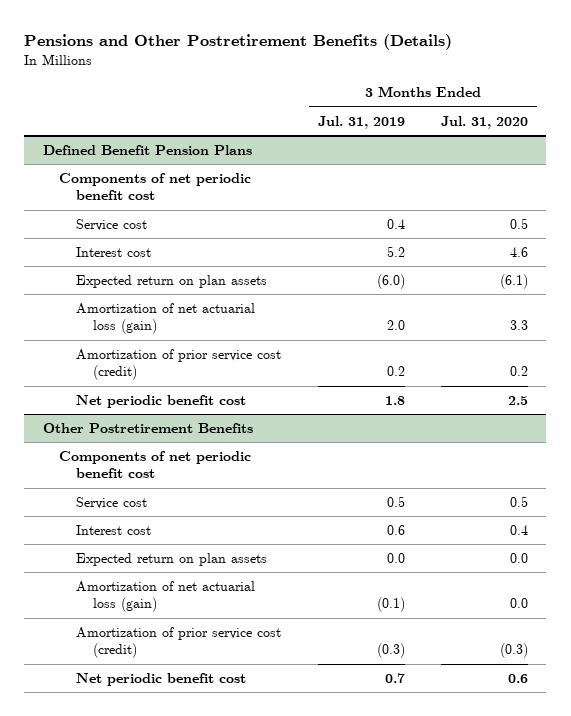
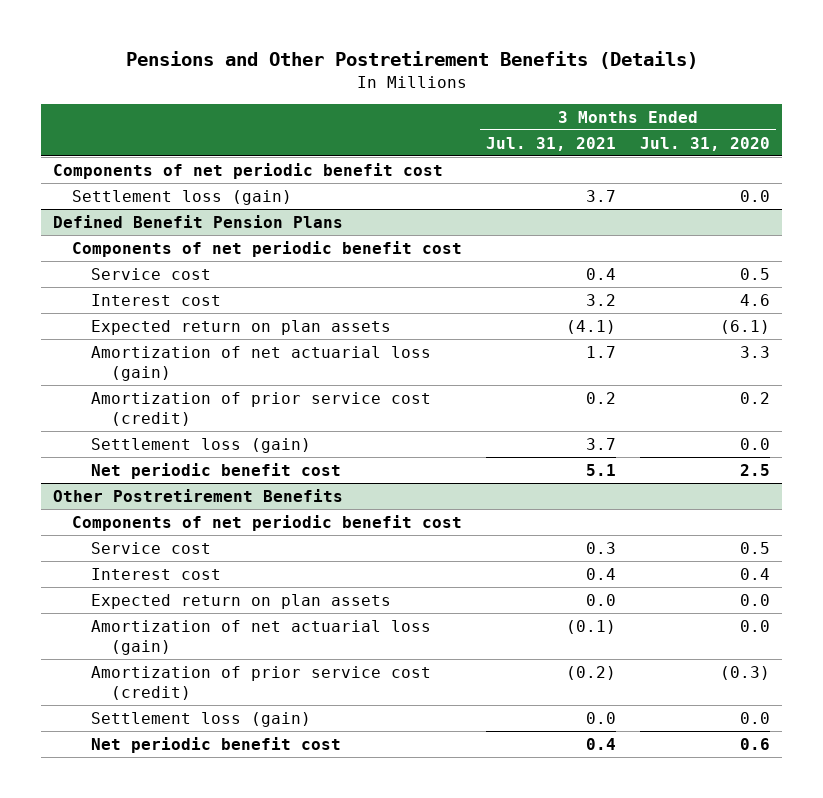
[317,115,405,129] Jul. 31, 2019 -> none
none -> [486,136,617,151] Jul. 31, 2021
none -> [53,162,444,179] Components of net periodic benefit cost
none -> [72,189,293,205] Settlement loss (gain)
none -> [91,437,312,453] Settlement loss (gain)
none -> [91,711,312,727] Settlement loss (gain)

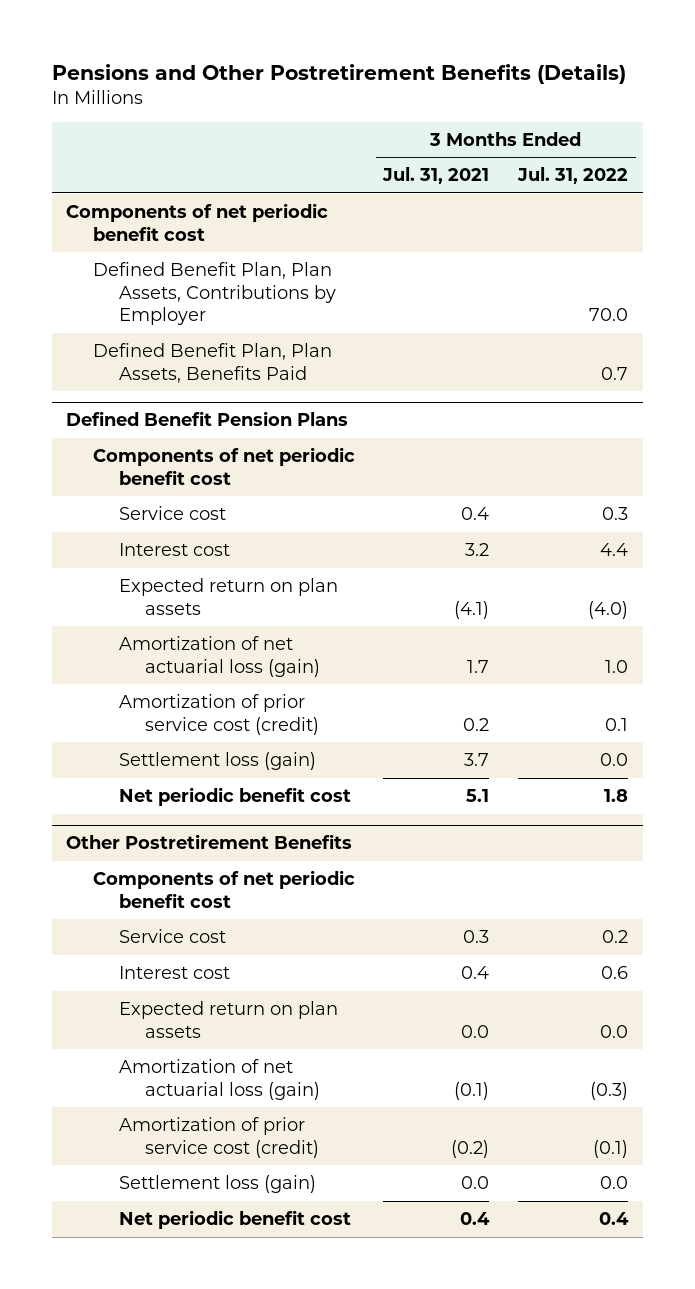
[640,136,771,151] Jul. 31, 2020 -> none
none -> [517,167,629,185] Jul. 31, 2022
[72,189,293,205] Settlement loss (gain) -> none
none -> [92,262,336,326] Defined Benefit Plan, Plan Assets, Contributions by Employer
none -> [92,343,332,383] Defined Benefit Plan, Plan Assets, Benefits Paid

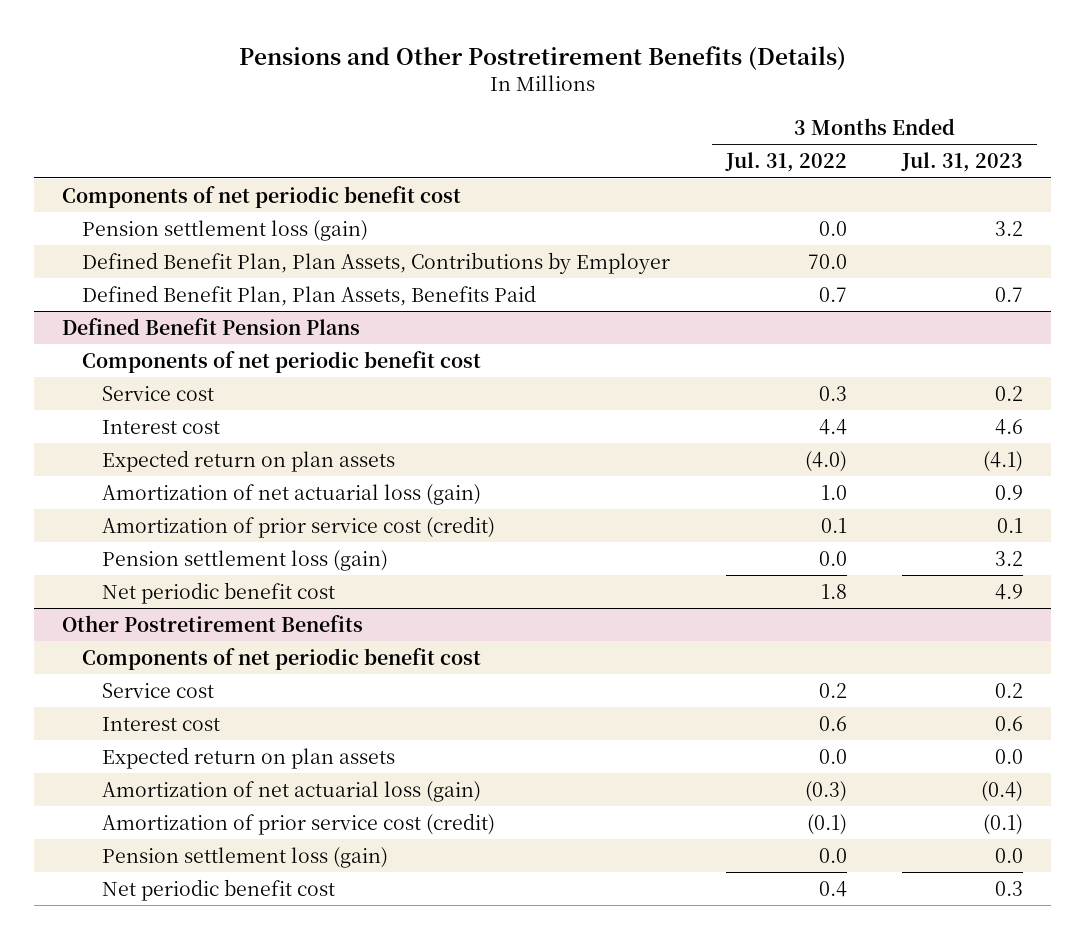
[382,167,490,185] Jul. 31, 2021 -> none
none -> [901,152,1024,173] Jul. 31, 2023
none -> [81,219,368,241] Pension settlement loss (gain)
[118,752,316,771] Settlement loss (gain) -> [102,549,389,571] Pension settlement loss (gain)
[118,1175,316,1194] Settlement loss (gain) -> [102,846,389,868] Pension settlement loss (gain)

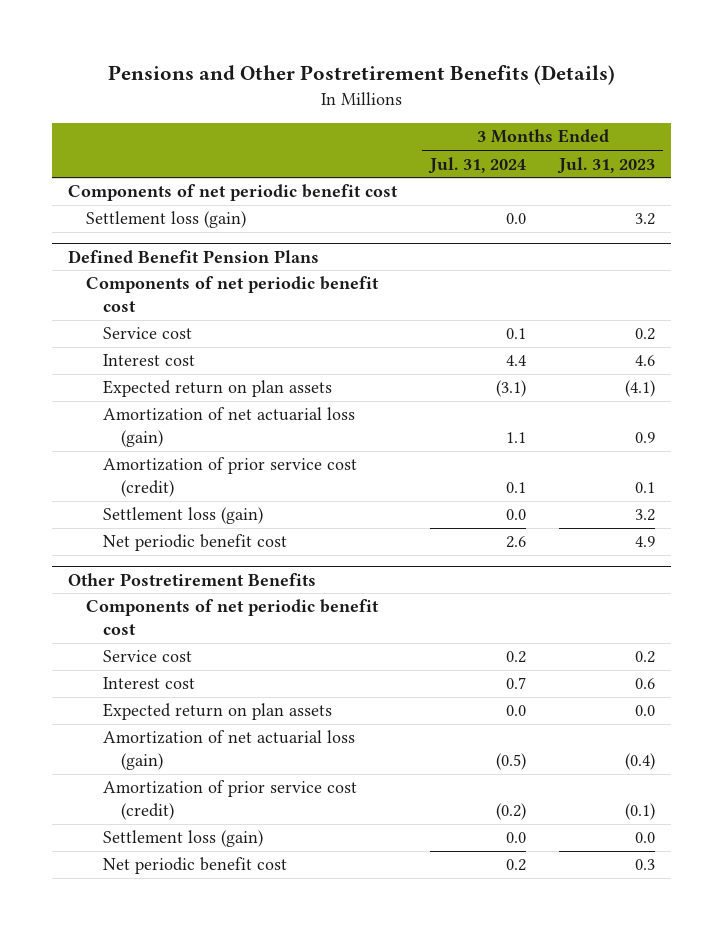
[724,152,847,173] Jul. 31, 2022 -> none
none -> [428,156,527,174] Jul. 31, 2024
[81,251,670,274] Defined Benefit Plan, Plan Assets, Contributions by Employer -> none
[81,284,536,306] Defined Benefit Plan, Plan Assets, Benefits Paid -> none
[81,219,368,241] Pension settlement loss (gain) -> [85,211,246,229] Settlement loss (gain)
[102,549,389,571] Pension settlement loss (gain) -> [103,507,264,525] Settlement loss (gain)
[102,846,389,868] Pension settlement loss (gain) -> [103,830,264,848] Settlement loss (gain)

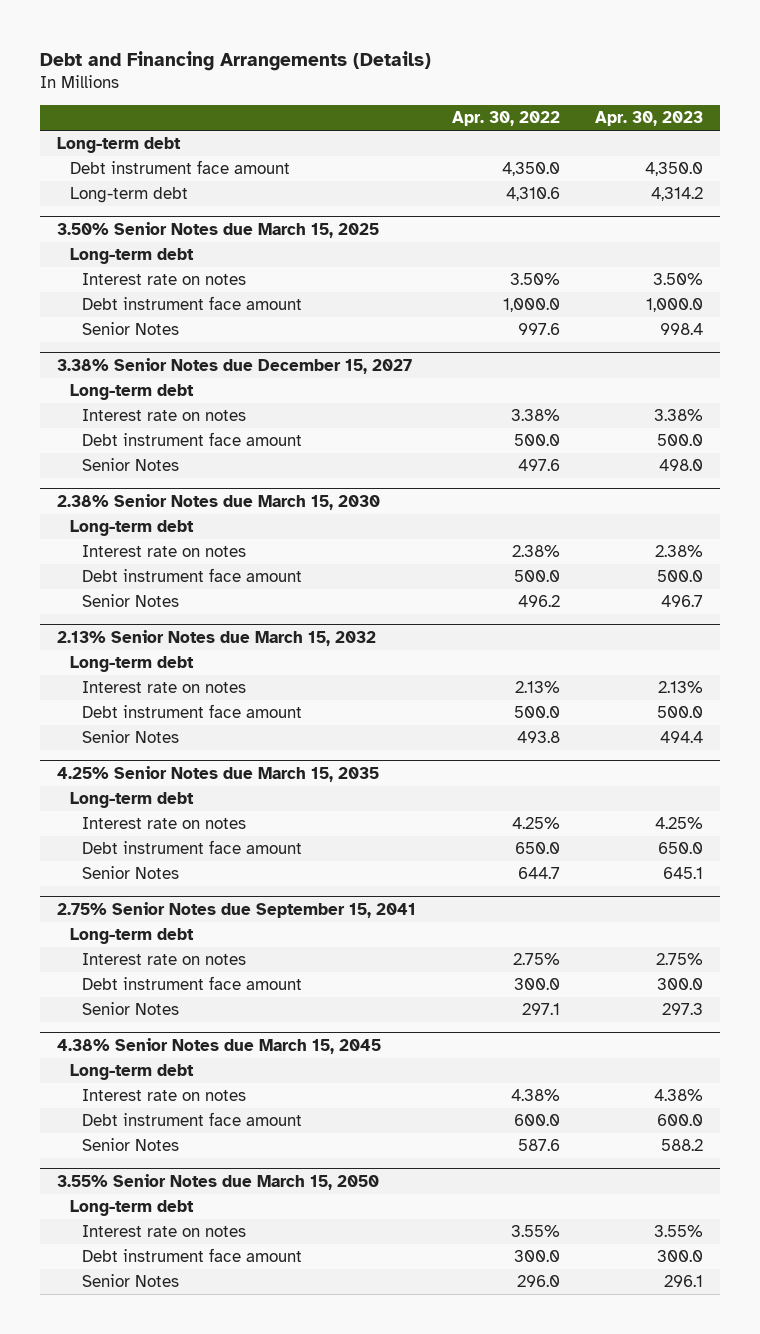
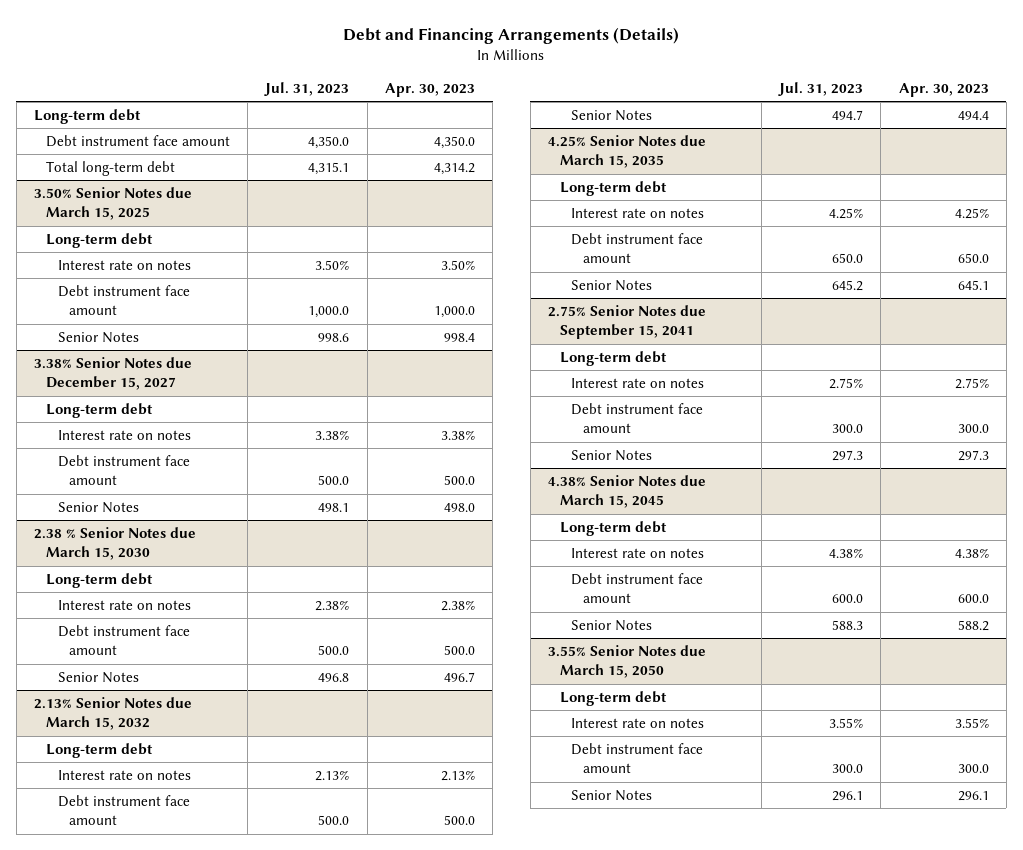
[451,111,560,127] Apr. 30, 2022 -> none
none -> [264,81,350,96] Jul. 31, 2023
[69,187,188,204] Long-term debt -> [45,161,175,177] Total long-term debt
[57,493,381,510] 2.38% Senior Notes due March 15, 2030 -> [34,527,197,561] 2.38 % Senior Notes due March 15, 2030

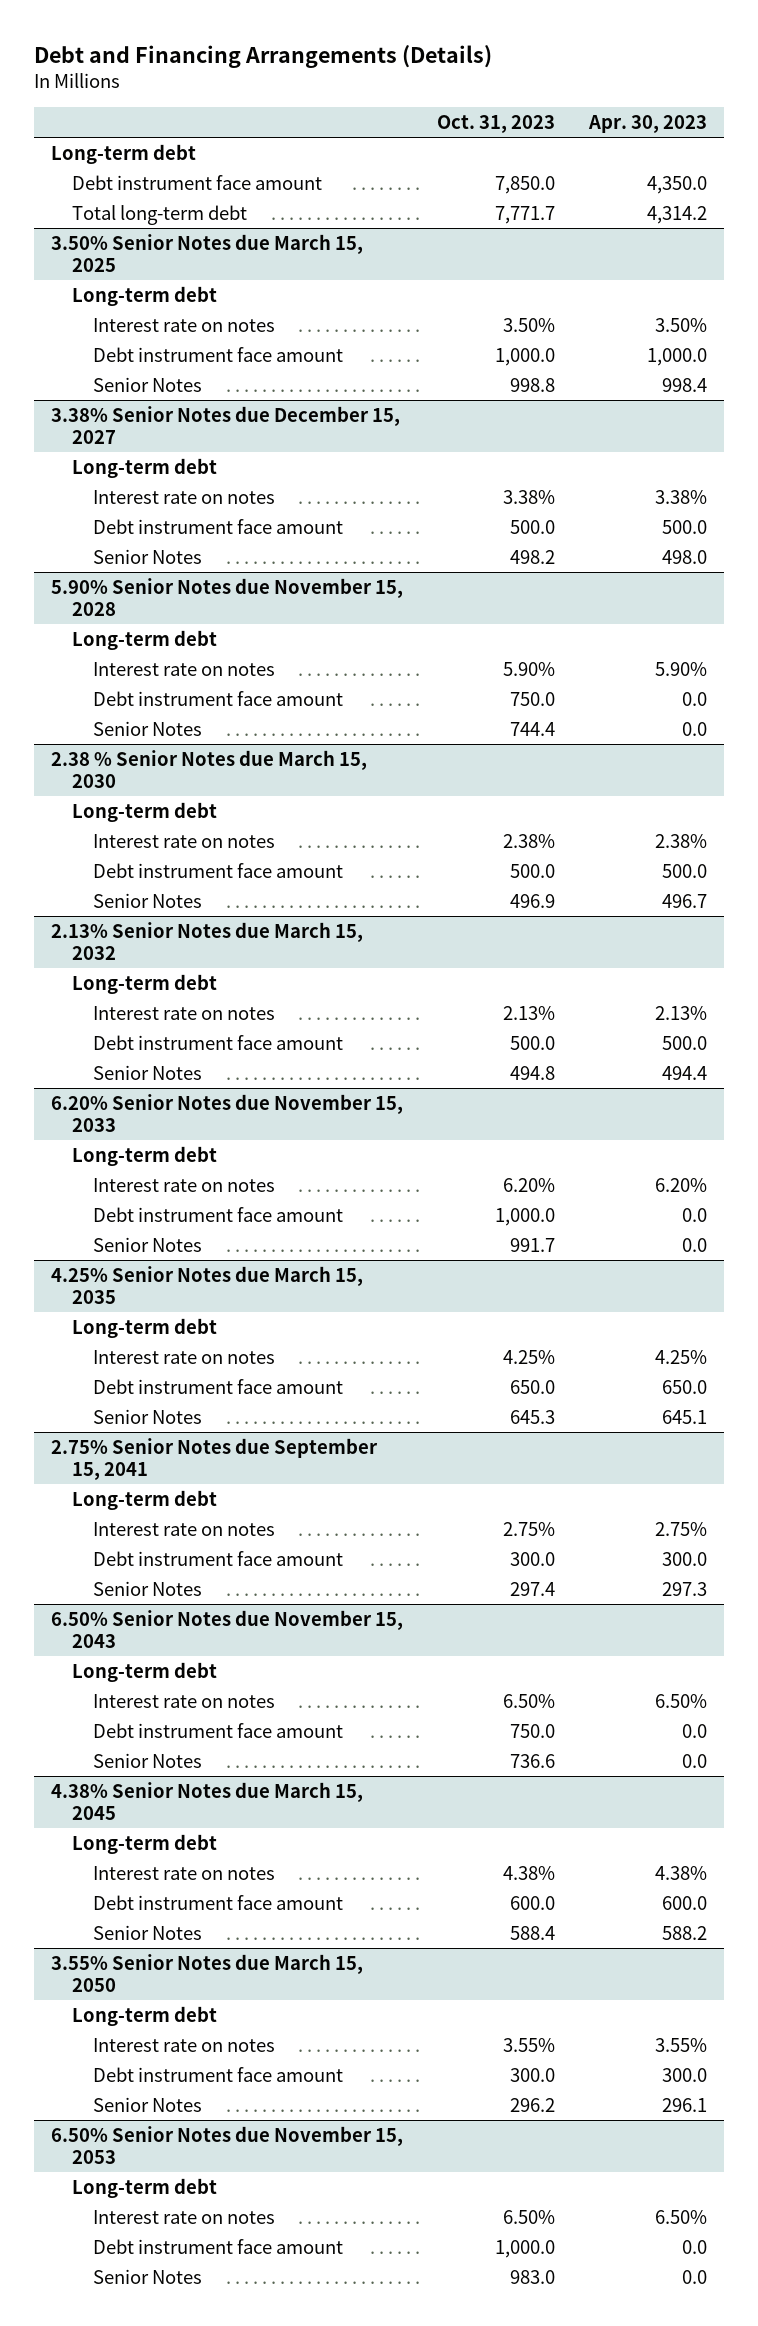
[264,81,350,96] Jul. 31, 2023 -> none
none -> [436,114,555,133] Oct. 31, 2023
none -> [50,578,403,616] 5.90% Senior Notes due November 15, 2028
none -> [72,630,218,651] Long-term debt
none -> [93,662,276,677] Interest rate on notes
none -> [93,691,344,707] Debt instrument face amount
none -> [93,721,203,737] Senior Notes
none -> [50,1094,403,1132] 6.20% Senior Notes due November 15, 2033
none -> [72,1146,218,1167] Long-term debt
none -> [93,1178,276,1193] Interest rate on notes
none -> [93,1207,344,1223] Debt instrument face amount
none -> [93,1237,203,1253] Senior Notes
none -> [50,1610,403,1648] 6.50% Senior Notes due November 15, 2043
none -> [72,1662,218,1683] Long-term debt
none -> [93,1694,276,1709] Interest rate on notes
none -> [93,1723,344,1739] Debt instrument face amount
none -> [93,1753,203,1769] Senior Notes
none -> [50,2126,403,2164] 6.50% Senior Notes due November 15, 2053
none -> [72,2178,218,2199] Long-term debt
none -> [93,2210,276,2225] Interest rate on notes
none -> [93,2239,344,2255] Debt instrument face amount
none -> [93,2269,203,2285] Senior Notes

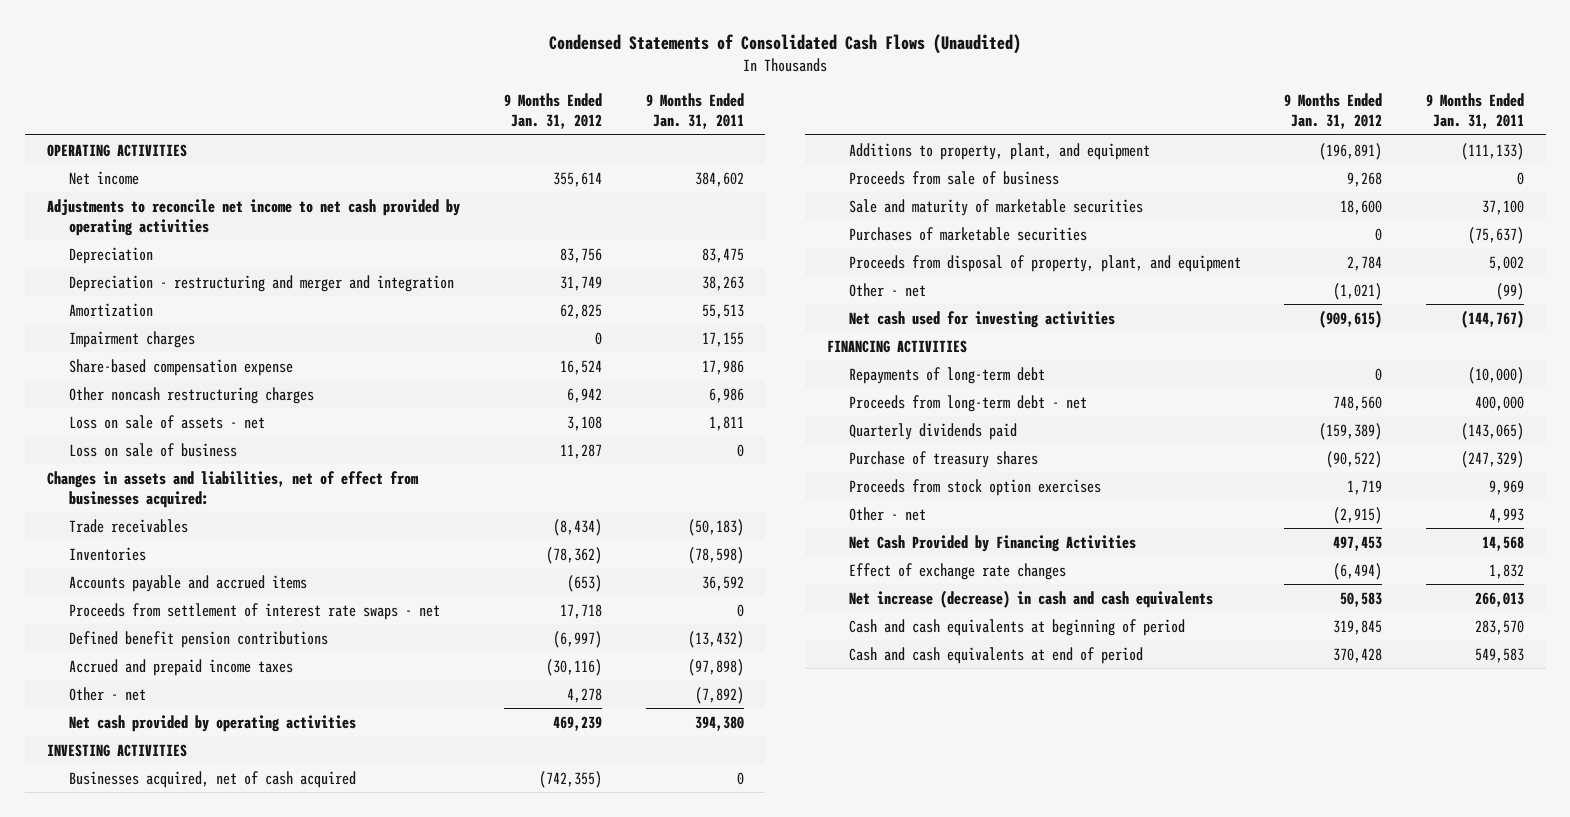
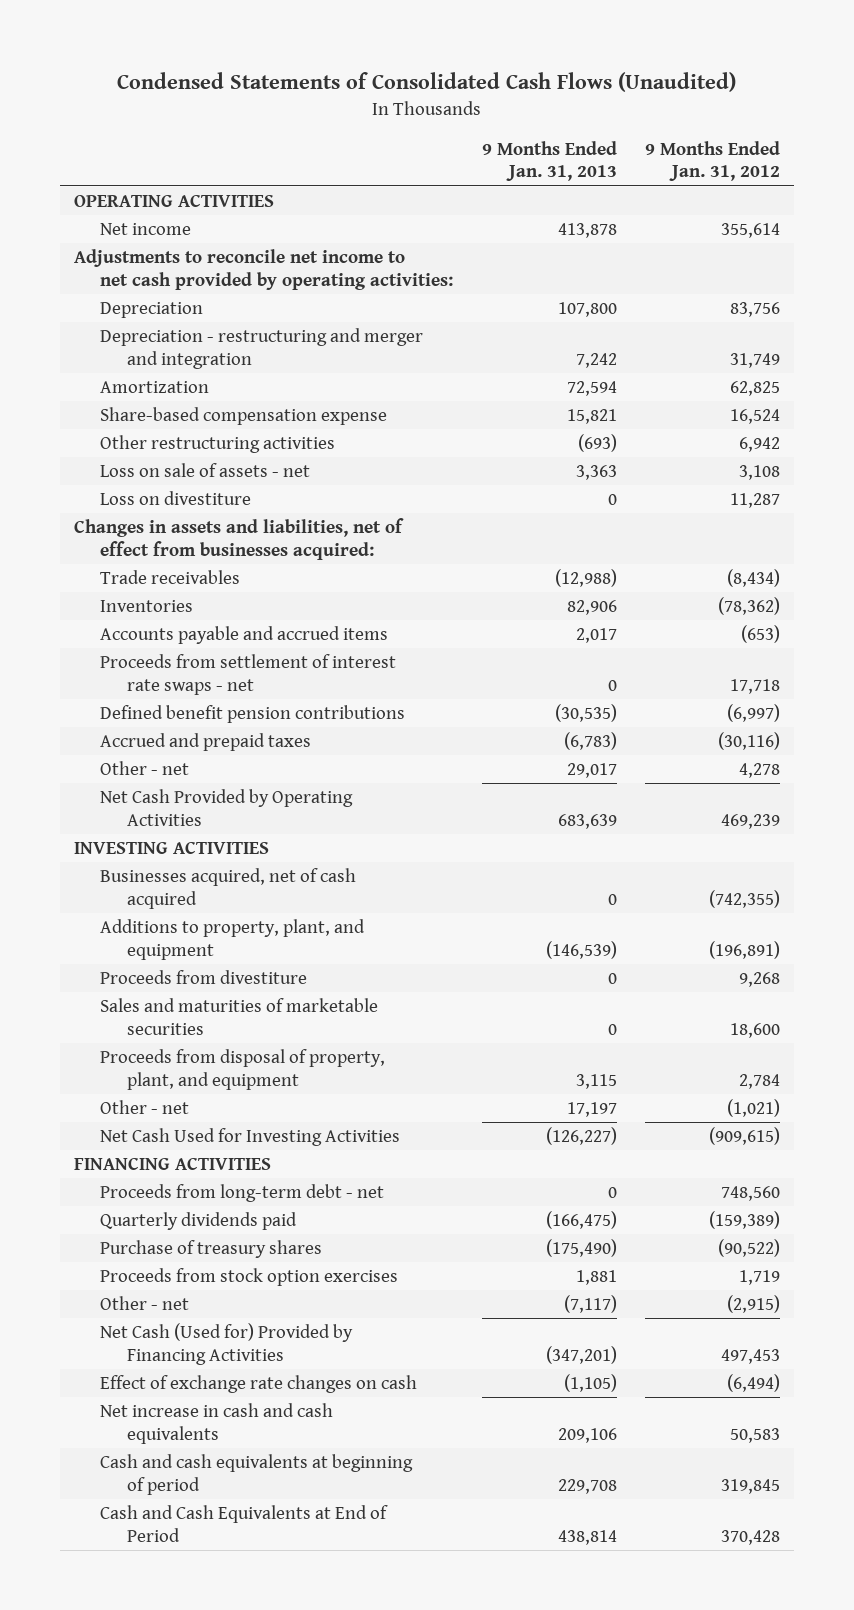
[645,93,744,129] 9 Months Ended Jan. 31, 2011 -> none
none -> [481,140,617,182] 9 Months Ended Jan. 31, 2013
[46,198,460,236] Adjustments to reconcile net income to net cash provided by operating activities -> [73,249,454,290] Adjustments to reconcile net income to net cash provided by operating activities:
[68,330,195,348] Impairment charges -> none
[68,386,314,404] Other noncash restructuring charges -> [100,435,336,454] Other restructuring activities
[68,442,237,457] Loss on sale of business -> [100,491,252,506] Loss on divestiture
[68,658,293,676] Accrued and prepaid income taxes -> [100,733,312,752] Accrued and prepaid taxes
[68,714,356,732] Net cash provided by operating activities -> [100,789,354,826] Net Cash Provided by Operating Activities
[848,226,1087,241] Purchases of marketable securities -> none
[848,170,1059,185] Proceeds from sale of business -> [100,970,308,985] Proceeds from divestiture
[848,198,1143,216] Sale and maturity of marketable securities -> [100,998,379,1035] Sales and maturities of marketable securities
[848,310,1115,328] Net cash used for investing activities -> [100,1128,401,1147] Net Cash Used for Investing Activities
[848,366,1045,384] Repayments of long-term debt -> none
[848,534,1136,552] Net Cash Provided by Financing Activities -> [100,1323,354,1365] Net Cash (Used for) Provided by Financing Activities
[848,562,1066,580] Effect of exchange rate changes -> [100,1375,418,1394] Effect of exchange rate changes on cash
[848,589,1213,608] Net increase (decrease) in cash and cash equivalents -> [100,1403,334,1444] Net increase in cash and cash equivalents
[848,646,1143,664] Cash and cash equivalents at end of period -> [100,1505,389,1542] Cash and Cash Equivalents at End of Period

